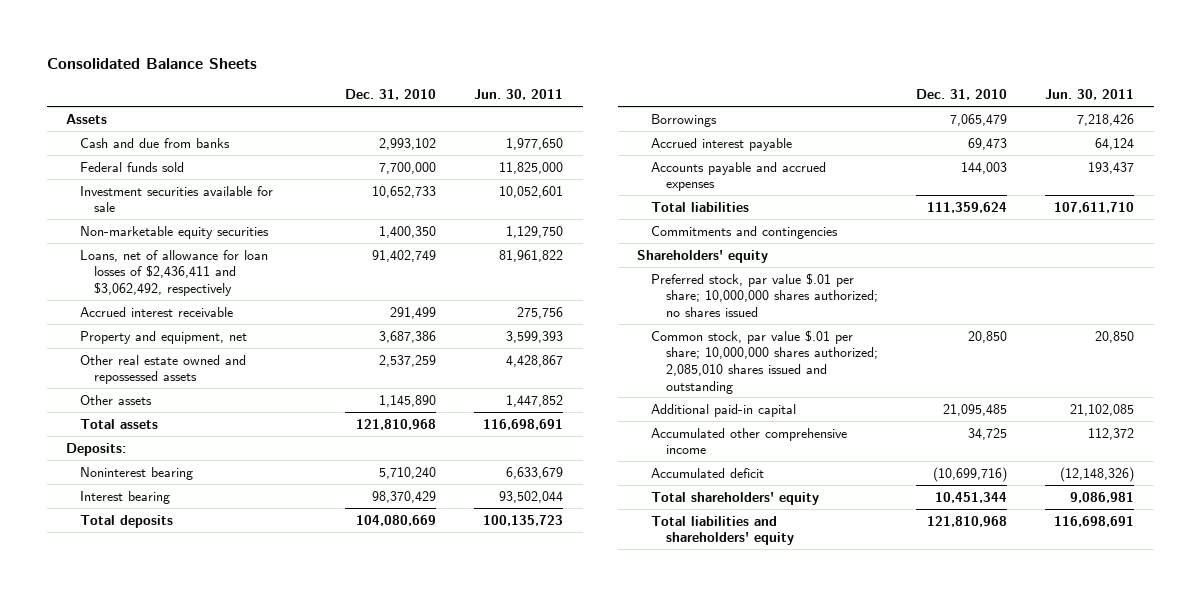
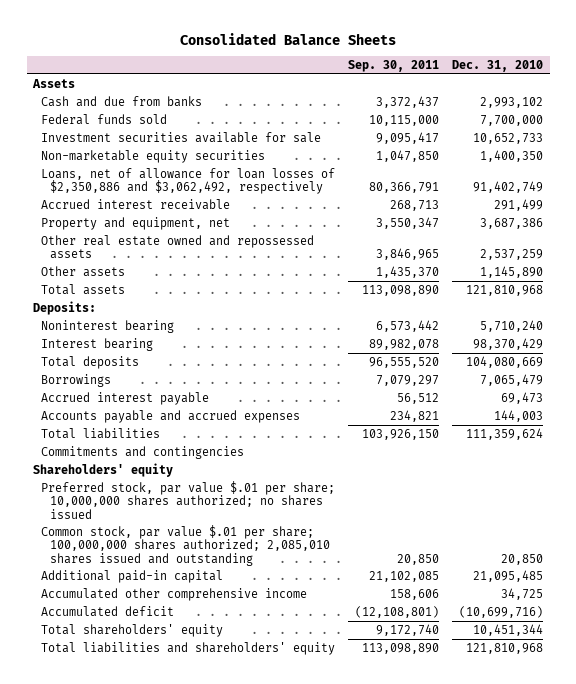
[474,89,564,101] Jun. 30, 2011 -> none
none -> [348,59,440,72] Sep. 30, 2011
[80,249,269,296] Loans, net of allowance for loan losses of $2,436,411 and $3,062,492, respectively -> [41,167,336,195] Loans, net of allowance for loan losses of $2,350,886 and $3,062,492, respectively
[651,329,878,394] Common stock, par value $.01 per share; 10,000,000 shares authorized; 2,085,010 shares issued and outstanding -> [41,524,330,566] Common stock, par value $.01 per share; 100,000,000 shares authorized; 2,085,010 shares issued and outstanding

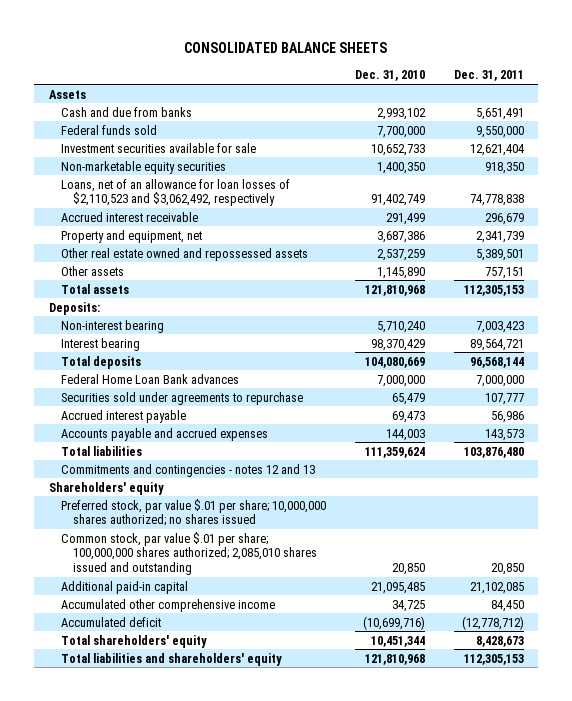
[180,32,397,45] Consolidated Balance Sheets -> [184,42,388,54] CONSOLIDATED BALANCE SHEETS
[348,59,440,72] Sep. 30, 2011 -> none
none -> [453,70,524,82] Dec. 31, 2011
[41,167,336,195] Loans, net of allowance for loan losses of $2,350,886 and $3,062,492, respectively -> [60,178,290,207] Loans, net of an allowance for loan losses of $2,110,523 and $3,062,492, respectively
[41,319,175,333] Noninterest bearing -> [60,319,164,333] Non-interest bearing
[41,373,112,387] Borrowings -> none
none -> [60,373,239,384] Federal Home Loan Bank advances
none -> [60,391,303,405] Securities sold under agreements to repurchase
[41,445,245,459] Commitments and contingencies -> [60,463,315,477] Commitments and contingencies - notes 12 and 13

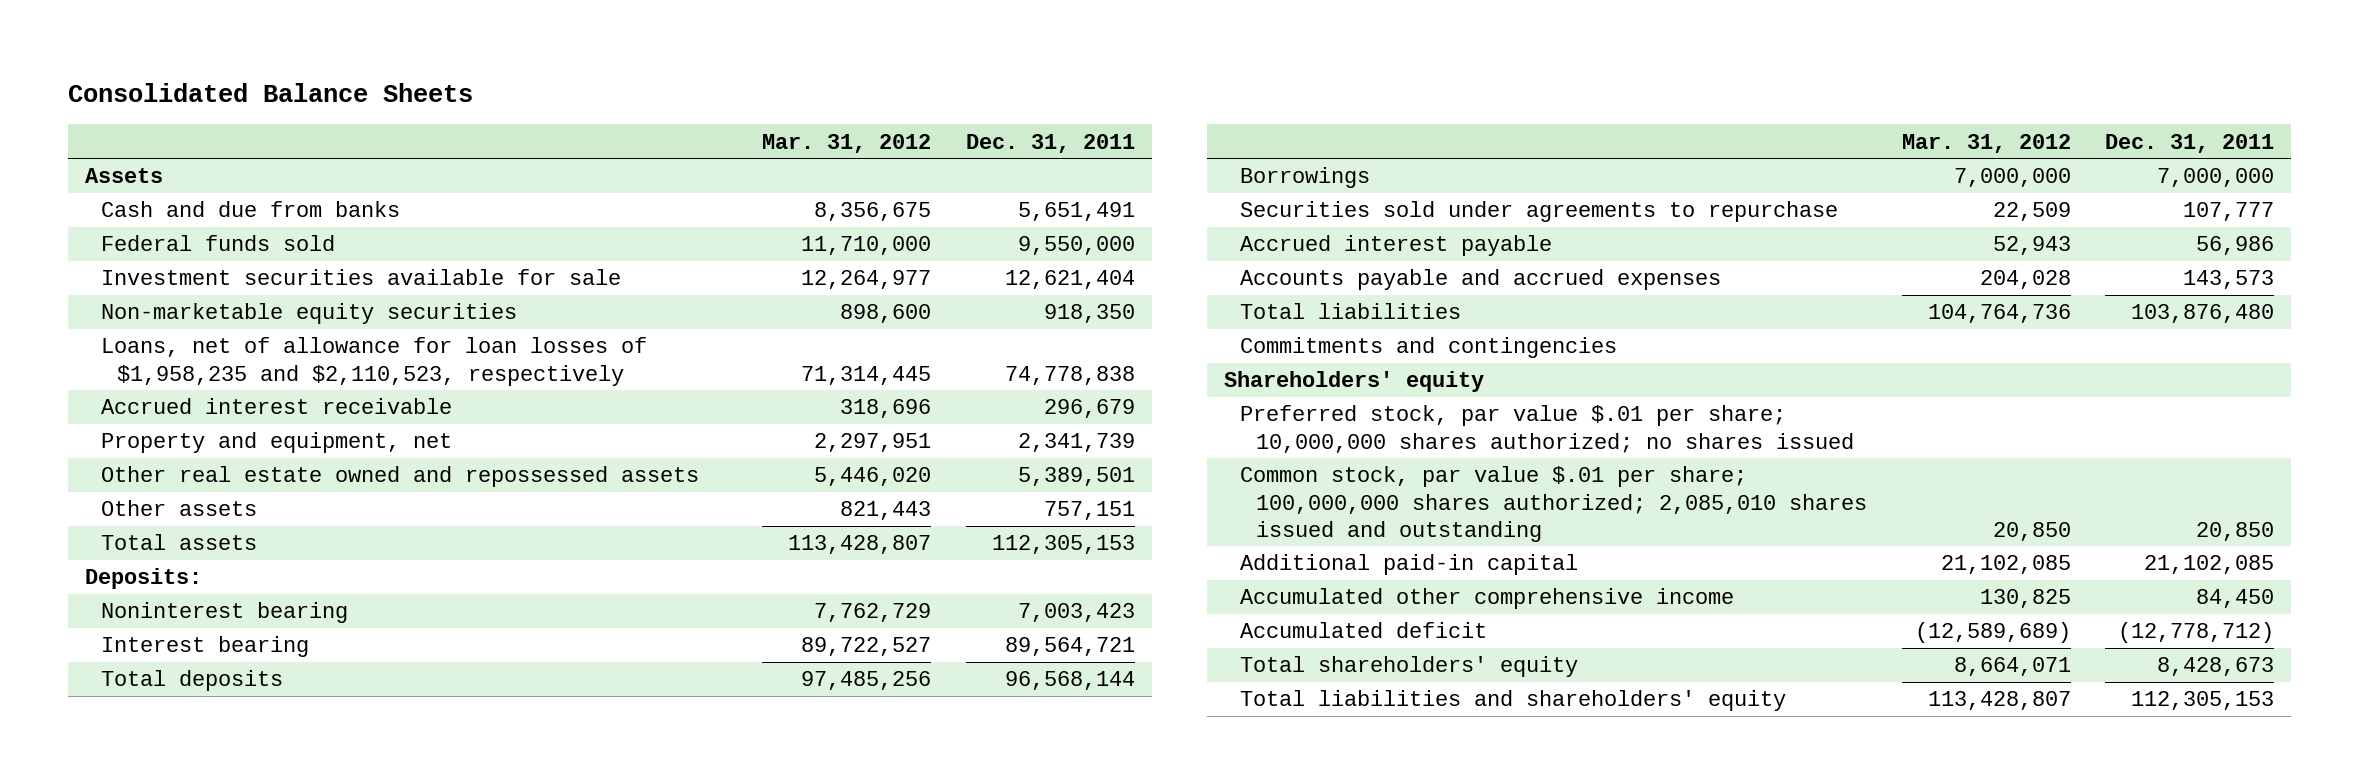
[184,42,388,54] CONSOLIDATED BALANCE SHEETS -> [68,83,474,103] Consolidated Balance Sheets
[354,70,425,82] Dec. 31, 2010 -> none
none -> [762,133,932,153] Mar. 31, 2012
[60,178,290,207] Loans, net of an allowance for loan losses of $2,110,523 and $3,062,492, respectively -> [101,337,648,386] Loans, net of allowance for loan losses of $1,958,235 and $2,110,523, respectively
[60,319,164,333] Non-interest bearing -> [101,602,349,624] Noninterest bearing
[60,373,239,384] Federal Home Loan Bank advances -> none
none -> [1240,167,1371,189] Borrowings
[60,463,315,477] Commitments and contingencies - notes 12 and 13 -> [1240,337,1618,359] Commitments and contingencies

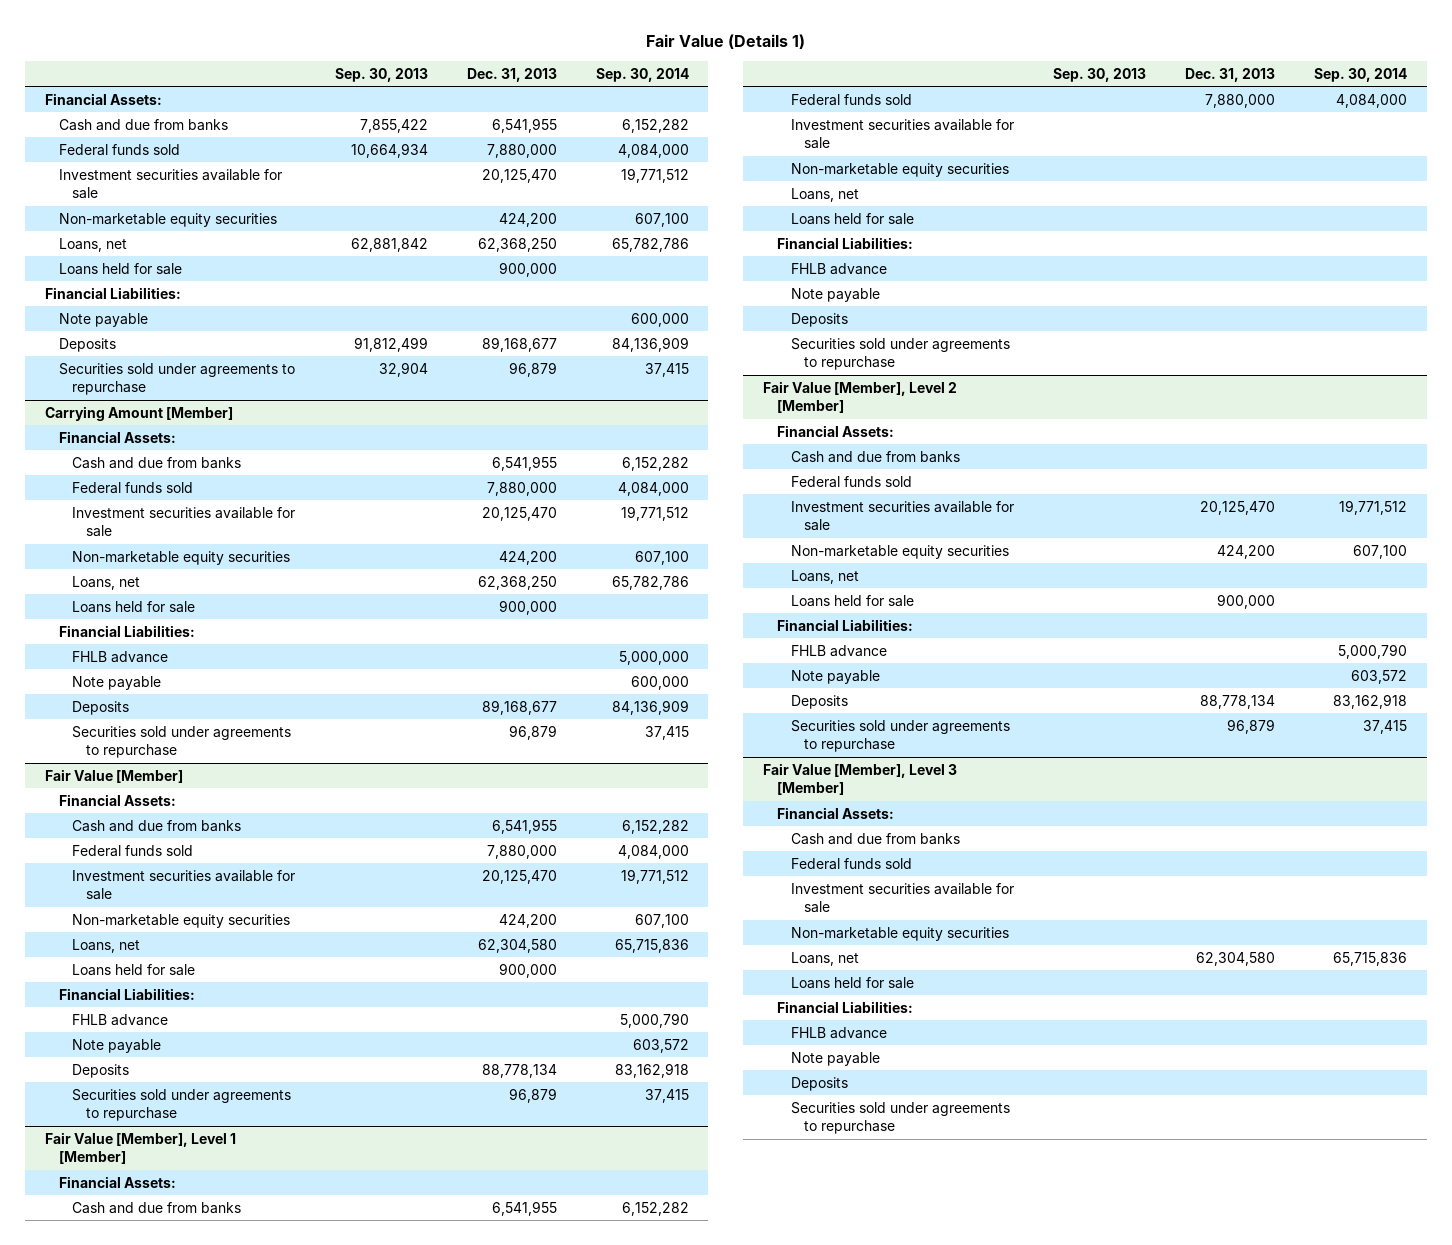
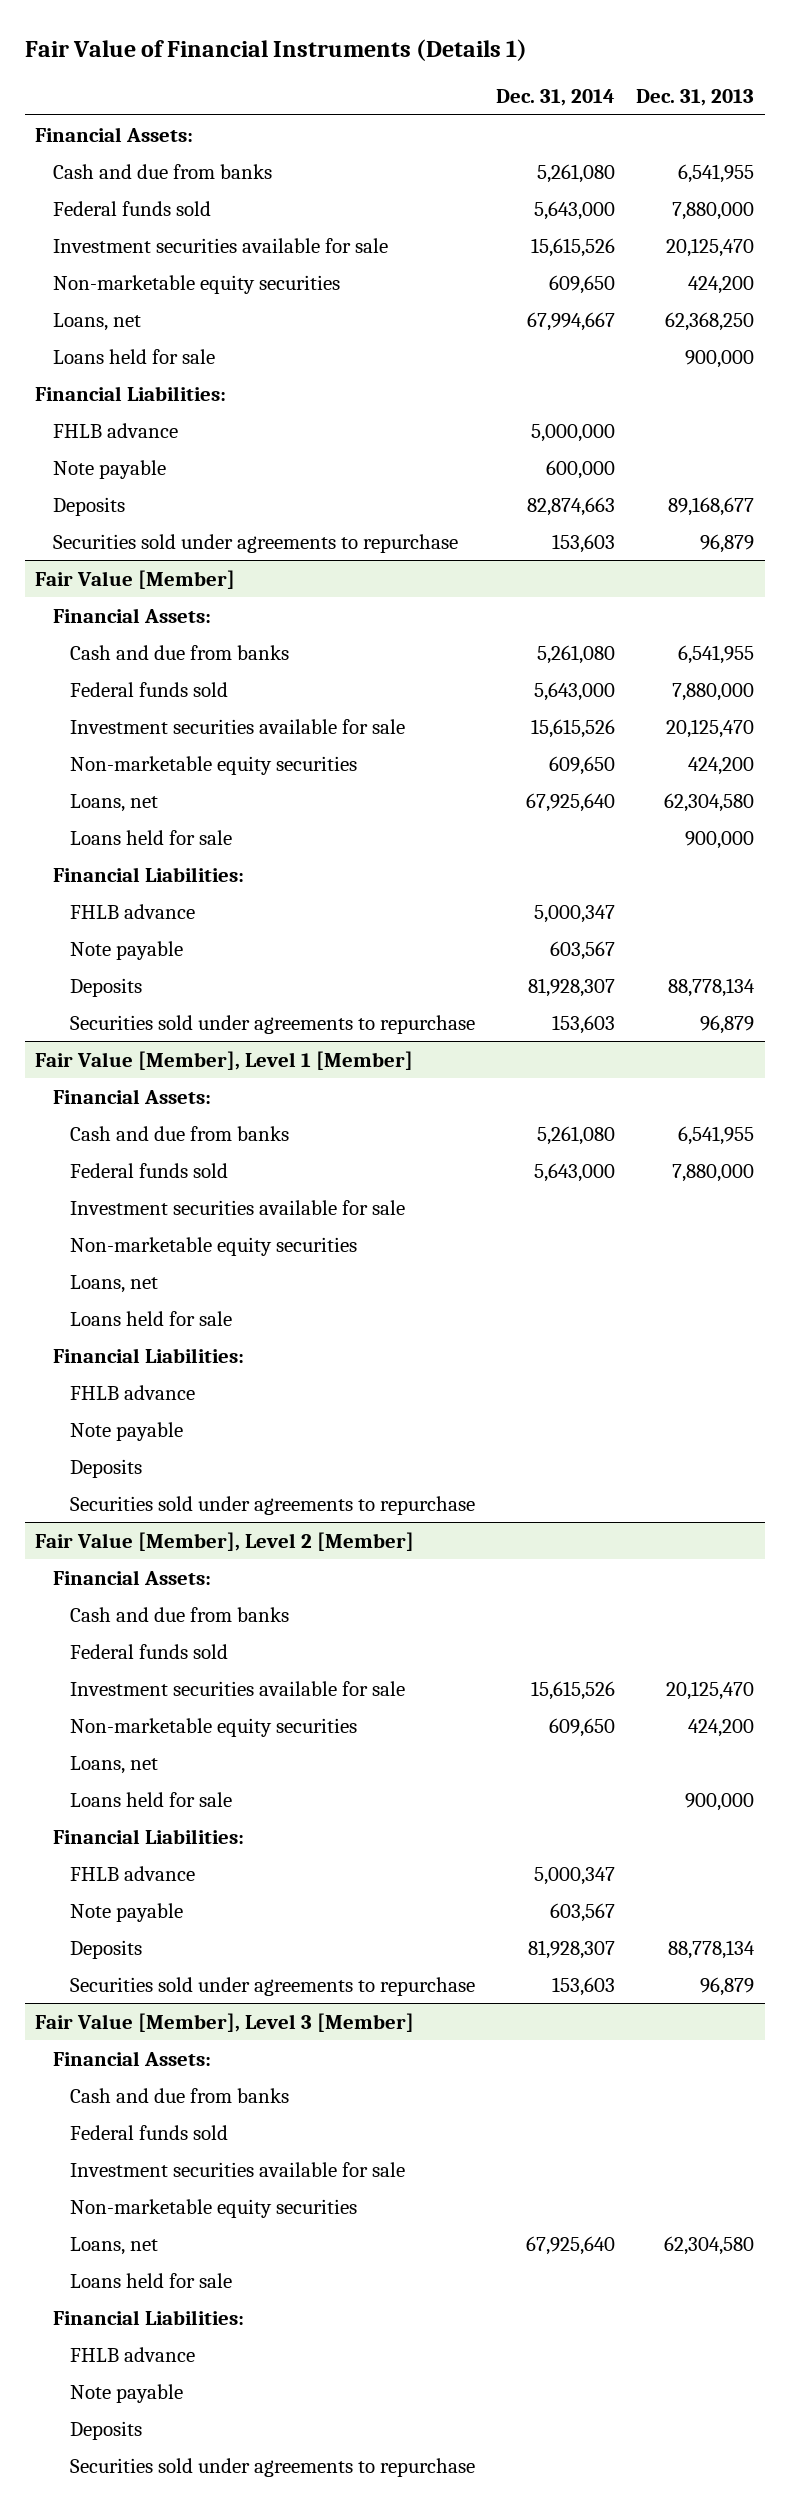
[645,34,805,50] Fair Value (Details 1) -> [24,38,527,61] Fair Value of Financial Instruments (Details 1)
[334,67,428,82] Sep. 30, 2013 -> none
[595,67,689,82] Sep. 30, 2014 -> none
none -> [496,89,616,107] Dec. 31, 2014
[58,312,148,327] Note payable -> none
[58,337,116,352] Deposits -> none
[58,362,295,396] Securities sold under agreements to repurchase -> none
[44,405,233,421] Carrying Amount [Member] -> none
[58,430,176,443] Financial Assets: -> none
[72,456,242,469] Cash and due from banks -> none
[72,481,194,494] Federal funds sold -> none
[72,506,296,538] Investment securities available for sale -> none
[72,550,291,565] Non-marketable equity securities -> none
[72,575,141,590] Loans, net -> none
[72,600,196,613] Loans held for sale -> none
[58,624,195,637] Financial Liabilities: -> none

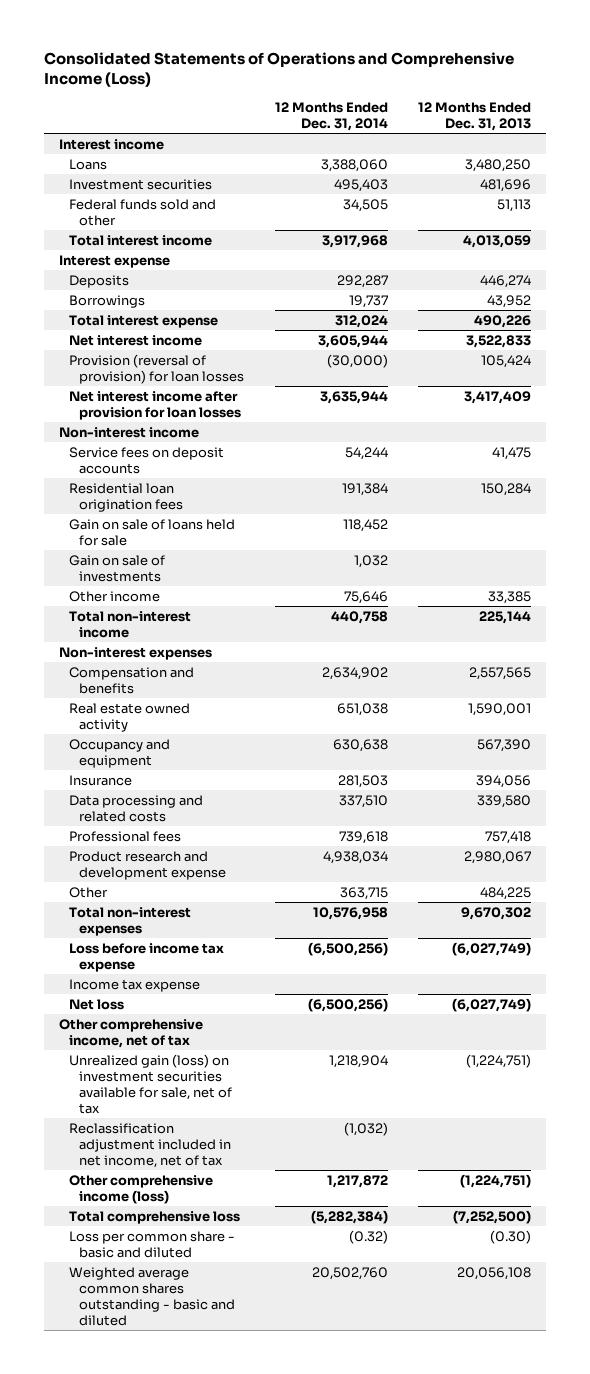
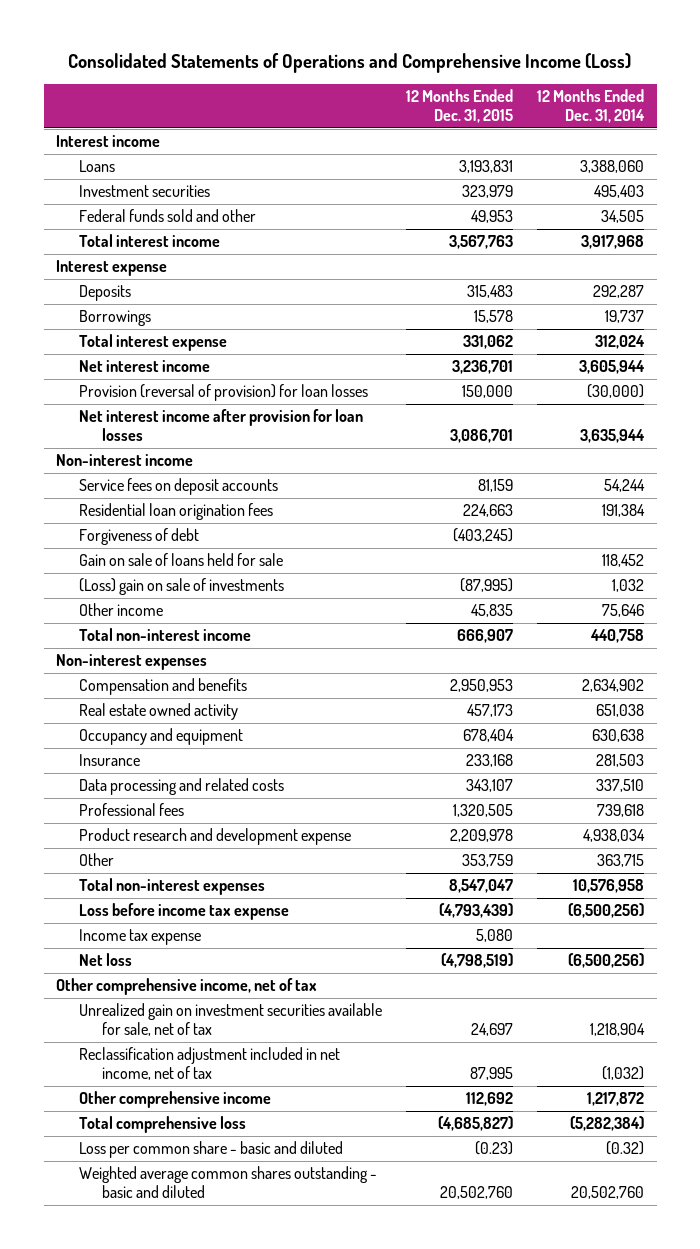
[418,101,532,132] 12 Months Ended Dec. 31, 2013 -> none
none -> [406,89,514,124] 12 Months Ended Dec. 31, 2015
none -> [78,528,199,546] Forgiveness of debt
[69,554,166,582] Gain on sale of investments -> [78,578,284,596] (Loss) gain on sale of investments
[69,1053,233,1115] Unrealized gain (loss) on investment securities available for sale, net of tax -> [78,1003,382,1037] Unrealized gain on investment securities available for sale, net of tax
[69,1174,214,1204] Other comprehensive income (loss) -> [78,1091,271,1109] Other comprehensive income

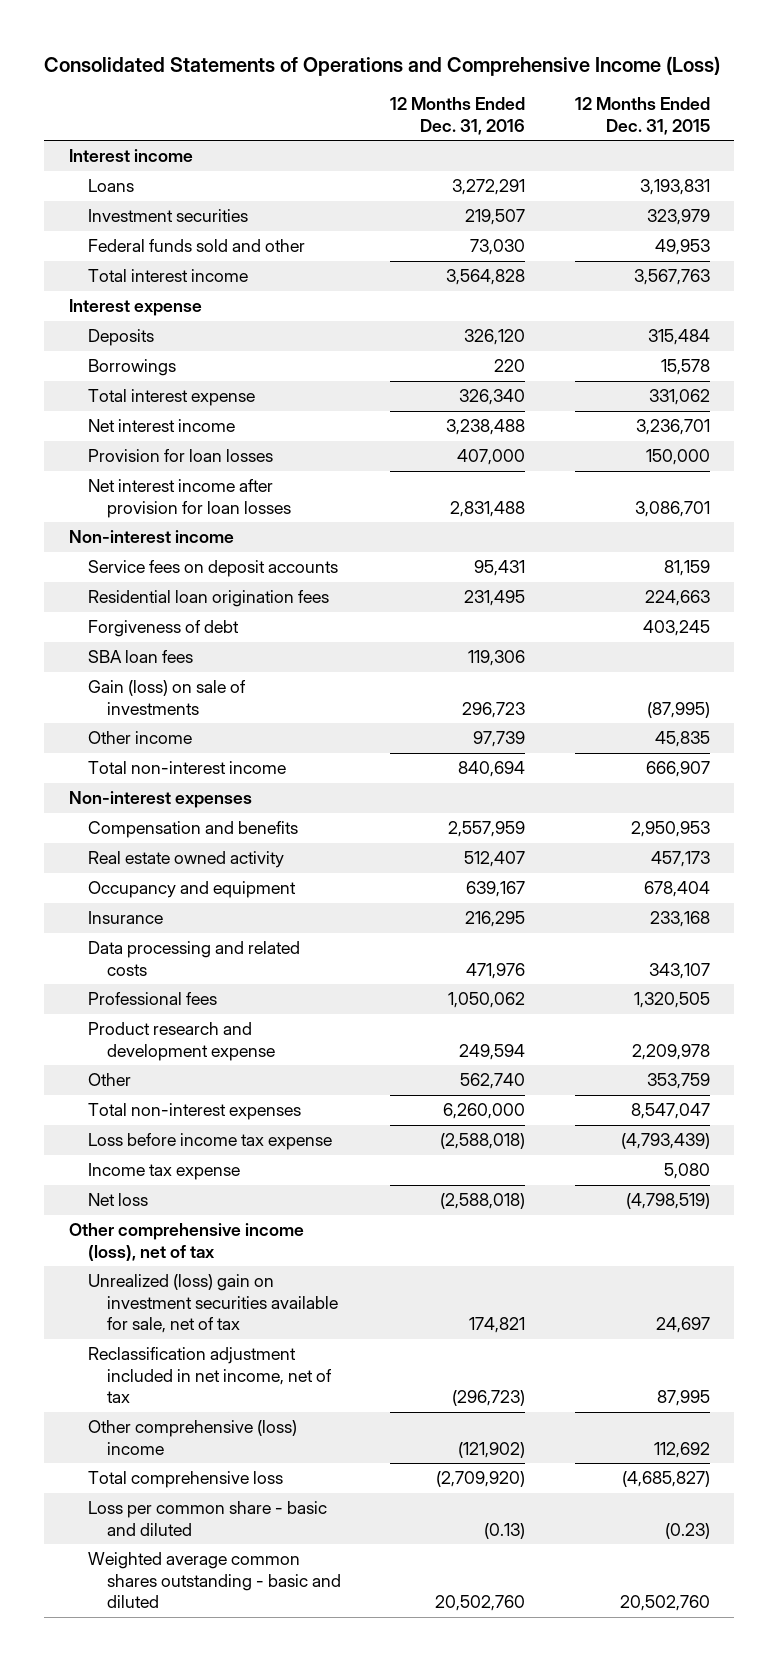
[537,89,646,124] 12 Months Ended Dec. 31, 2014 -> none
none -> [390,97,526,135] 12 Months Ended Dec. 31, 2016
[467,285,514,299] 315,483 -> [647,329,710,346] 315,484
[78,384,368,402] Provision (reversal of provision) for loan losses -> [87,449,273,463] Provision for loan losses
[78,553,283,567] Gain on sale of loans held for sale -> none
[453,528,514,543] (403,245) -> [642,620,710,637] 403,245
none -> [87,650,193,664] SBA loan fees
[78,578,284,596] (Loss) gain on sale of investments -> [87,680,246,715] Gain (loss) on sale of investments
[55,978,317,996] Other comprehensive income, net of tax -> [69,1223,305,1261] Other comprehensive income (loss), net of tax
[78,1003,382,1037] Unrealized gain on investment securities available for sale, net of tax -> [87,1274,338,1334] Unrealized (loss) gain on investment securities available for sale, net of tax
[78,1091,271,1109] Other comprehensive income -> [87,1420,297,1455] Other comprehensive (loss) income

